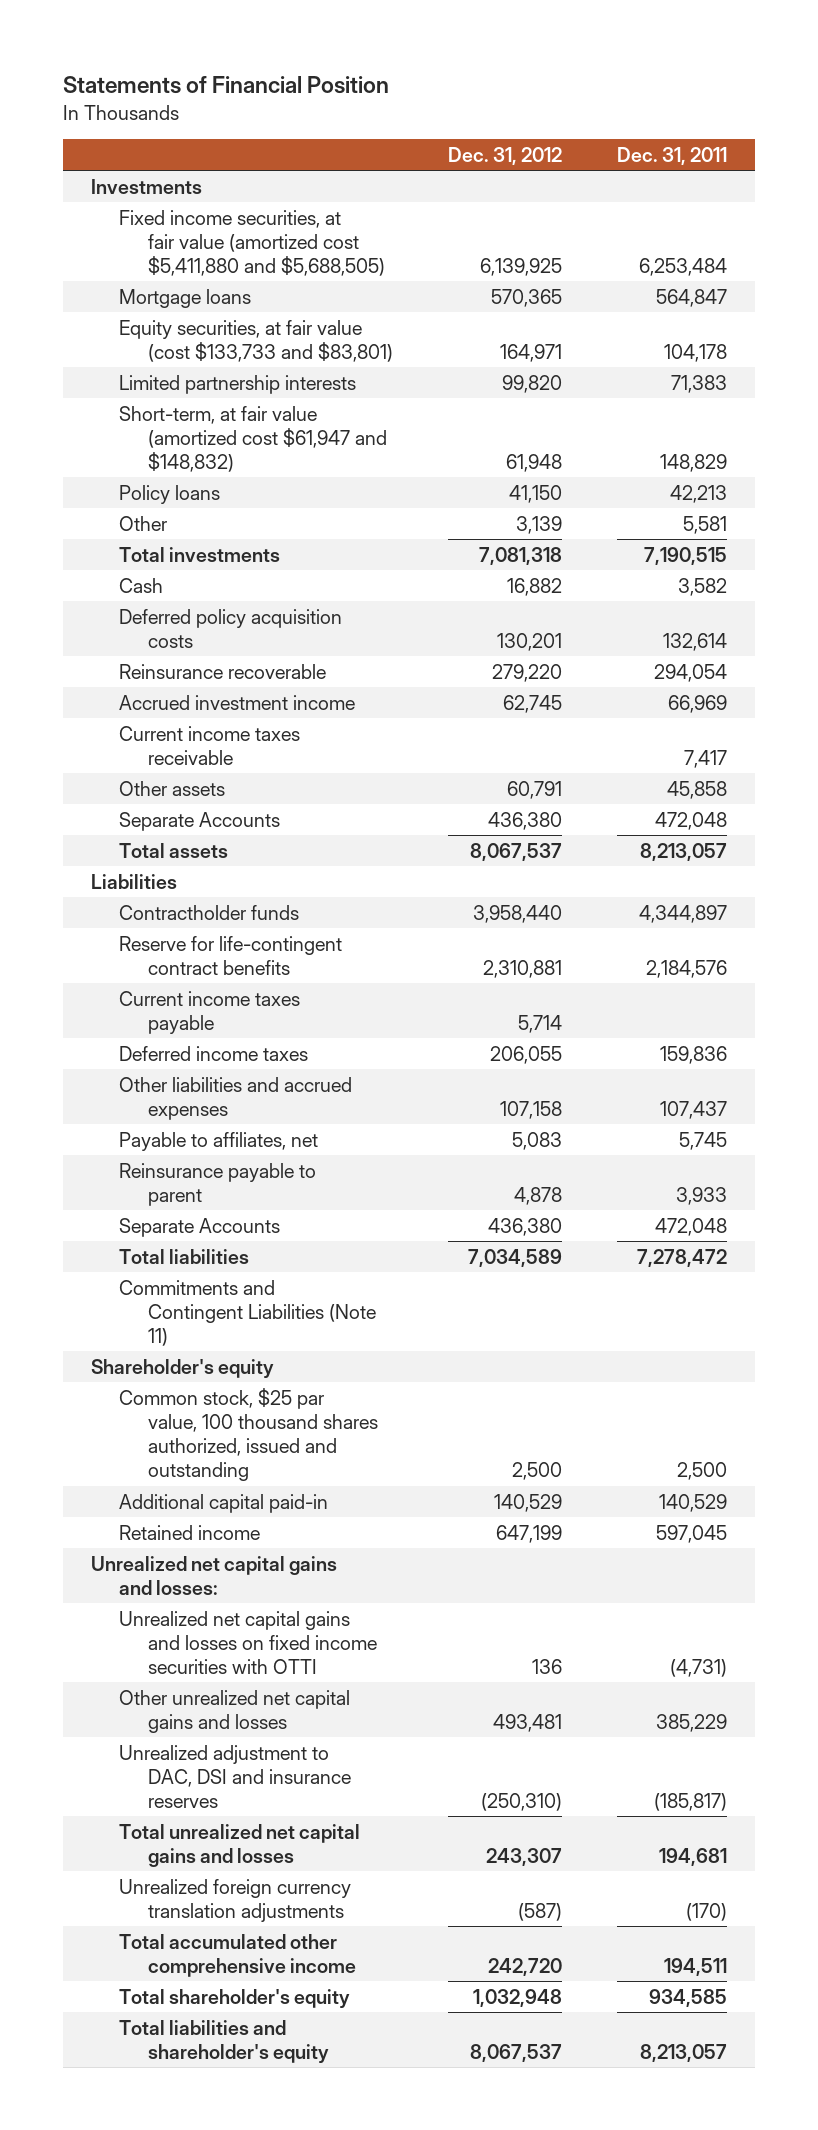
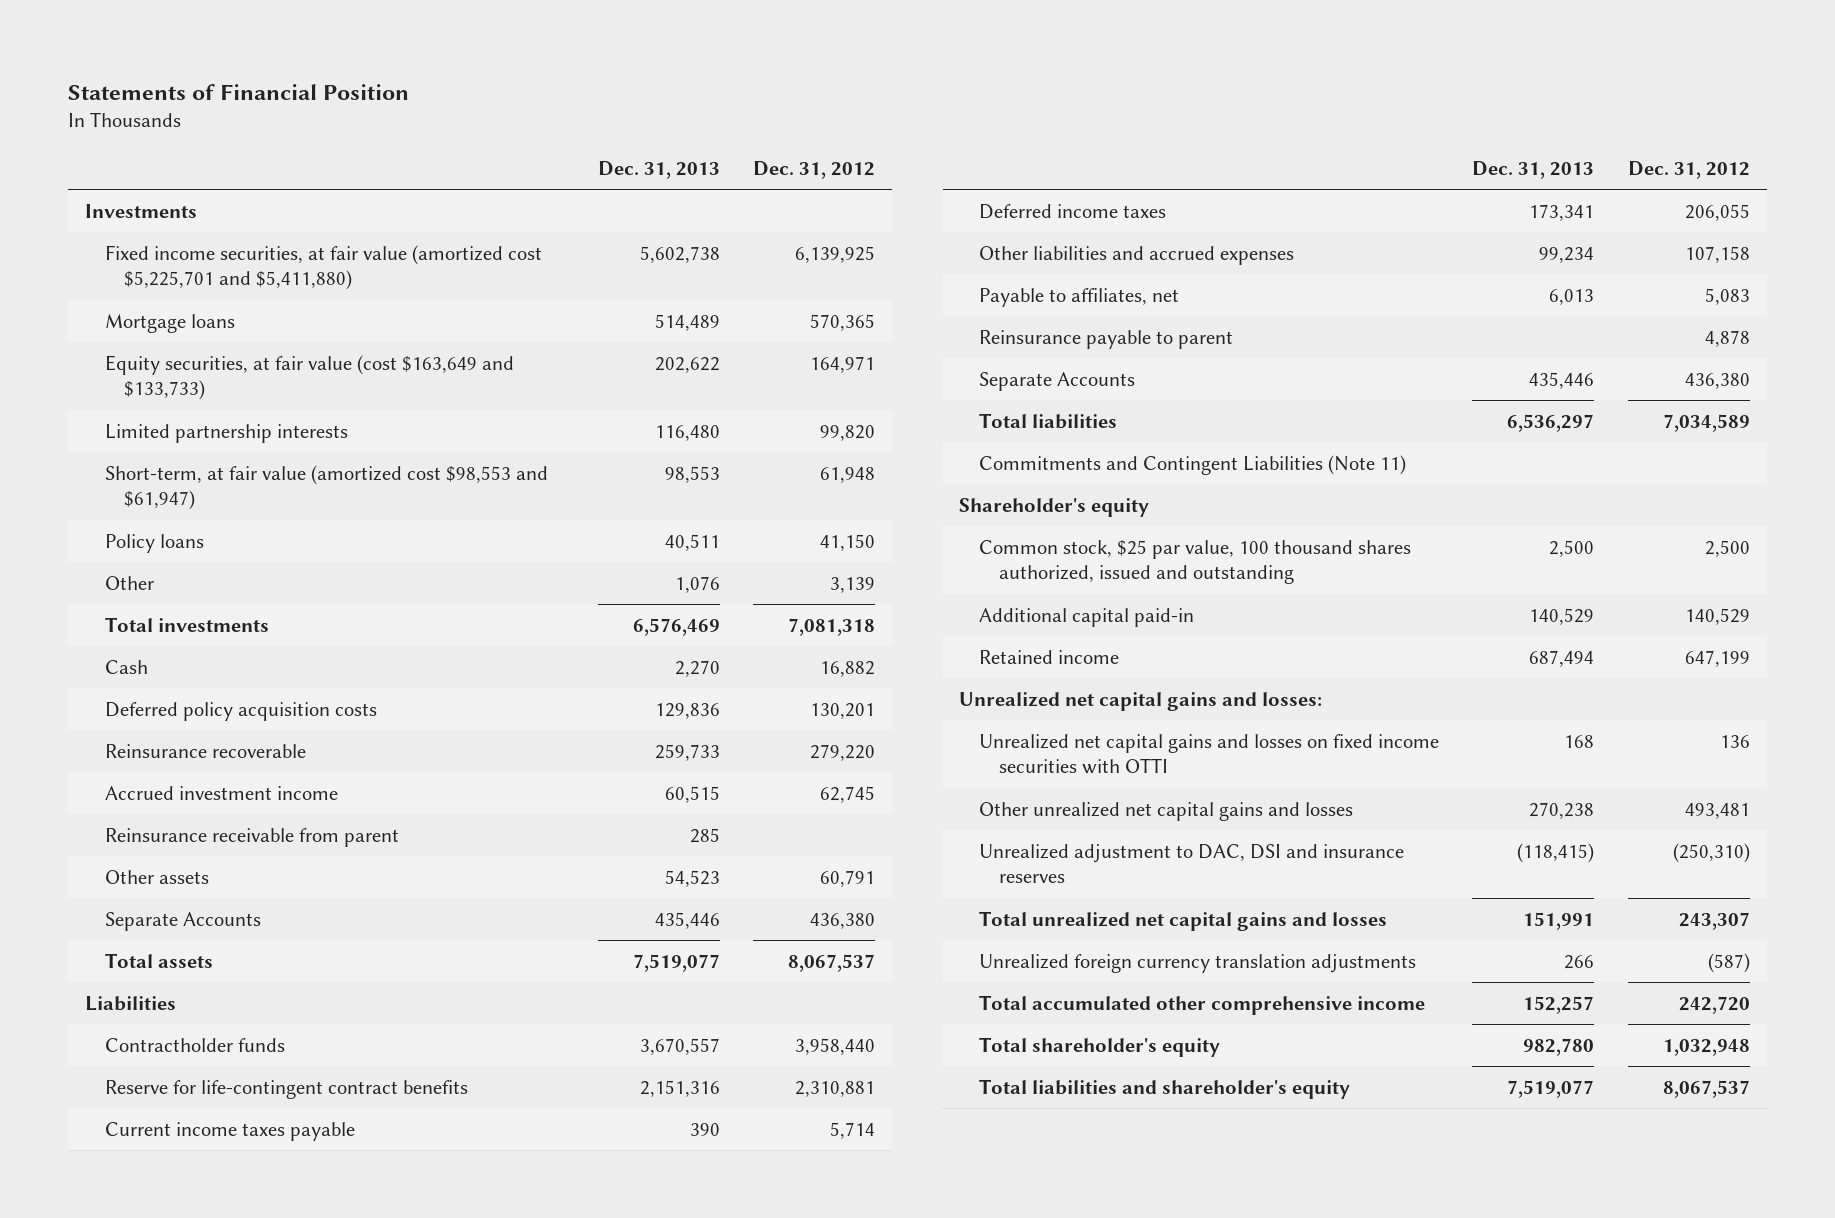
[617,146,728,165] Dec. 31, 2011 -> none
none -> [597,160,720,179] Dec. 31, 2013
[119,209,385,276] Fixed income securities, at fair value (amortized cost $5,411,880 and $5,688,505) -> [104,244,542,291] Fixed income securities, at fair value (amortized cost $5,225,701 and $5,411,880)
[119,319,393,362] Equity securities, at fair value (cost $133,733 and $83,801) -> [104,354,514,401] Equity securities, at fair value (cost $163,649 and $133,733)
[119,405,387,472] Short-term, at fair value (amortized cost $61,947 and $148,832) -> [104,464,548,511] Short-term, at fair value (amortized cost $98,553 and $61,947)
[119,725,301,765] Current income taxes receivable -> none
none -> [104,827,399,847] Reinsurance receivable from parent

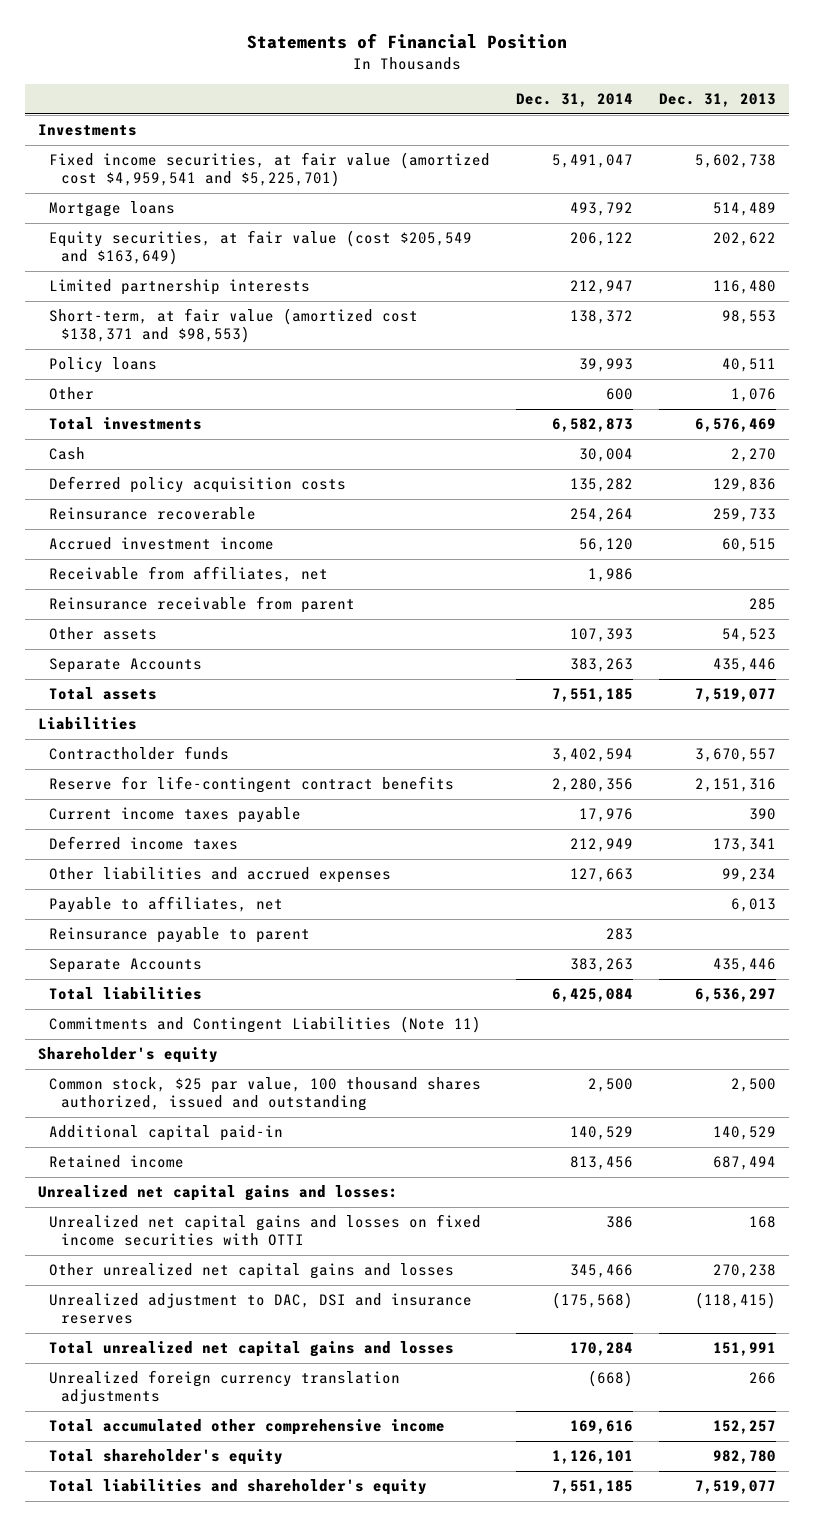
[753,160,876,179] Dec. 31, 2012 -> none
none -> [515,93,633,108] Dec. 31, 2014
[104,244,542,291] Fixed income securities, at fair value (amortized cost $5,225,701 and $5,411,880) -> [49,152,491,188] Fixed income securities, at fair value (amortized cost $4,959,541 and $5,225,701)
[104,354,514,401] Equity securities, at fair value (cost $163,649 and $133,733) -> [49,230,473,266] Equity securities, at fair value (cost $205,549 and $163,649)
[104,464,548,511] Short-term, at fair value (amortized cost $98,553 and $61,947) -> [49,308,419,344] Short-term, at fair value (amortized cost $138,371 and $98,553)
none -> [49,566,329,583] Receivable from affiliates, net

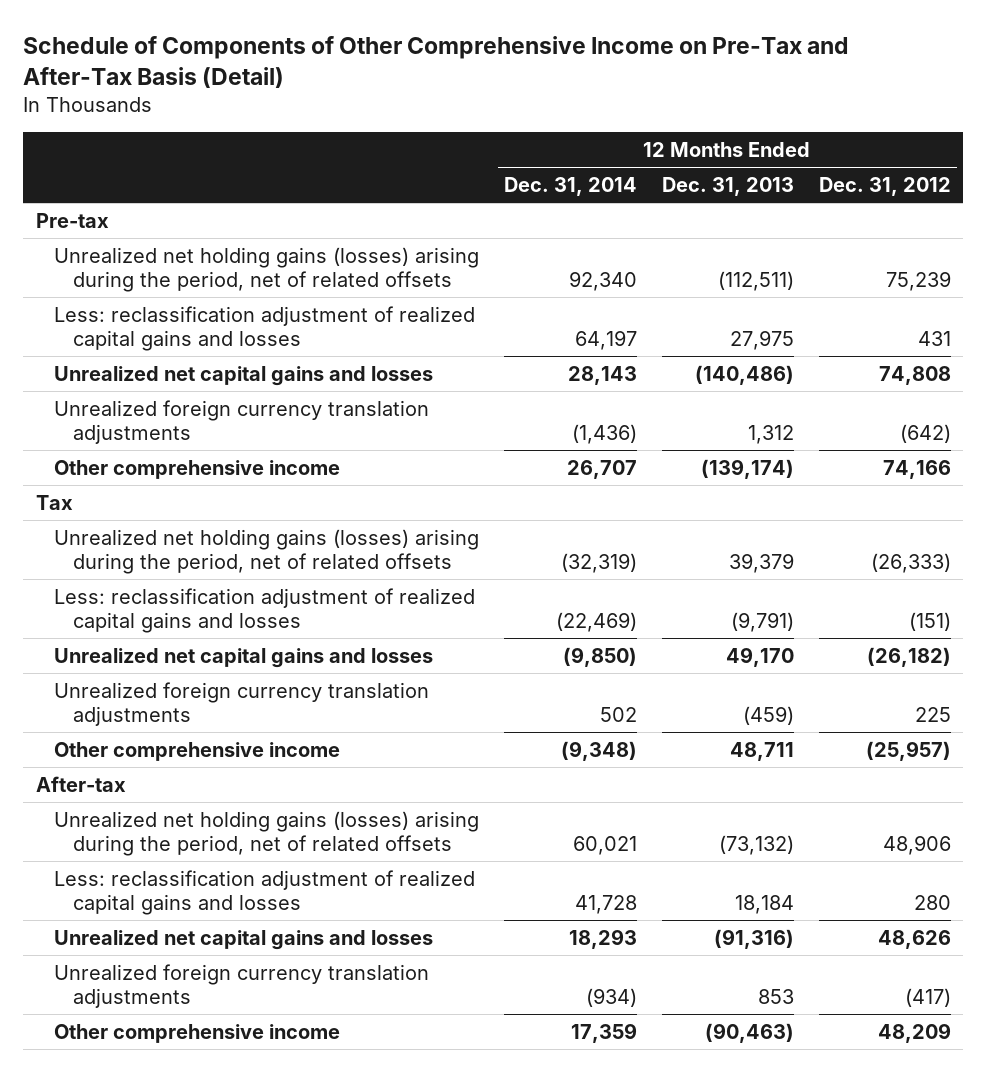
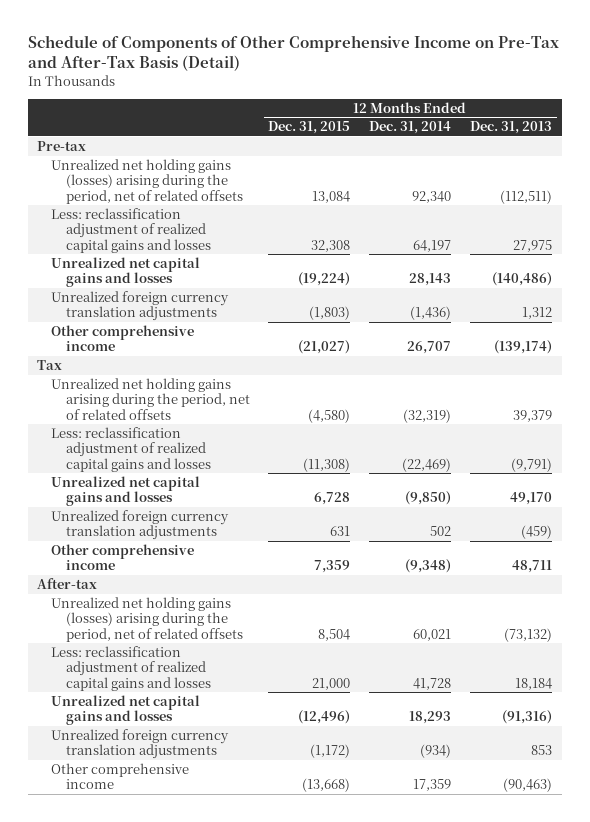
[818,177,951,197] Dec. 31, 2012 -> none
none -> [268,121,351,135] Dec. 31, 2015
[54,528,480,575] Unrealized net holding gains (losses) arising during the period, net of related offsets -> [51,378,250,420] Unrealized net holding gains arising during the period, net of related offsets

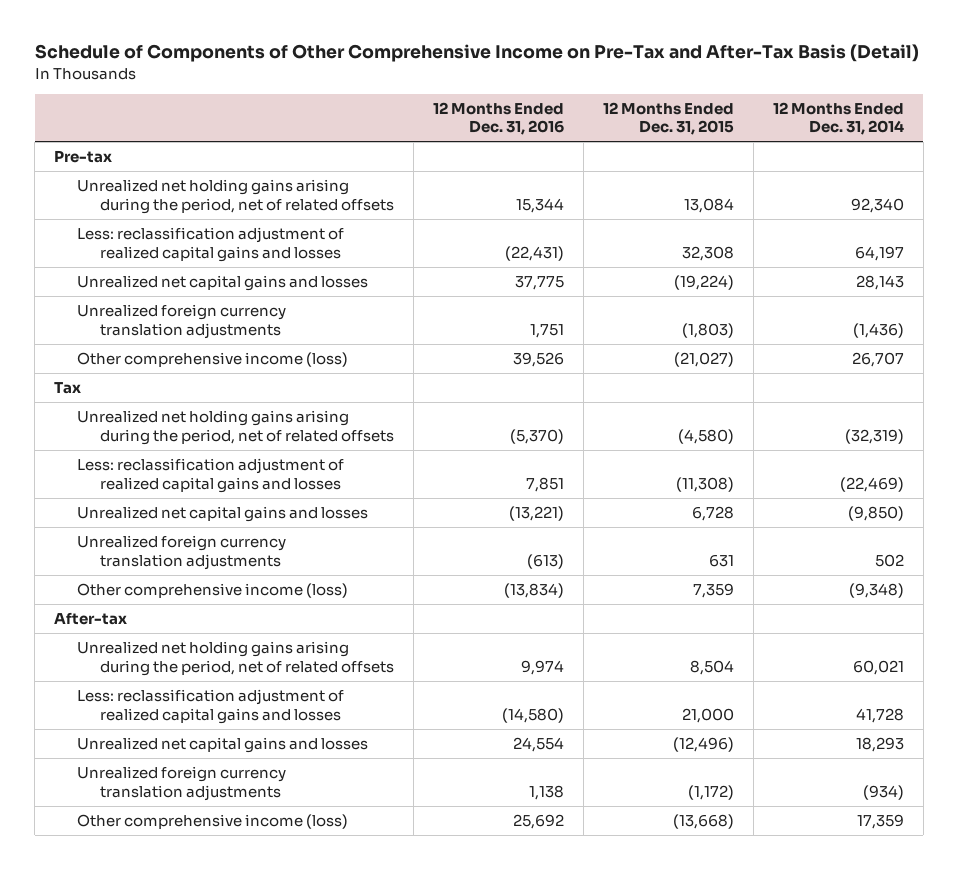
[470,121,553,135] Dec. 31, 2013 -> none
none -> [432,101,564,136] 12 Months Ended Dec. 31, 2016
[51,159,243,204] Unrealized net holding gains (losses) arising during the period, net of related offsets -> [77,178,394,214] Unrealized net holding gains arising during the period, net of related offsets
[51,325,195,352] Other comprehensive income -> [77,351,349,367] Other comprehensive income (loss)
[51,544,195,571] Other comprehensive income -> [77,582,349,598] Other comprehensive income (loss)
[51,597,243,642] Unrealized net holding gains (losses) arising during the period, net of related offsets -> [77,640,394,676] Unrealized net holding gains arising during the period, net of related offsets
[51,763,190,790] Other comprehensive income -> [77,813,349,829] Other comprehensive income (loss)

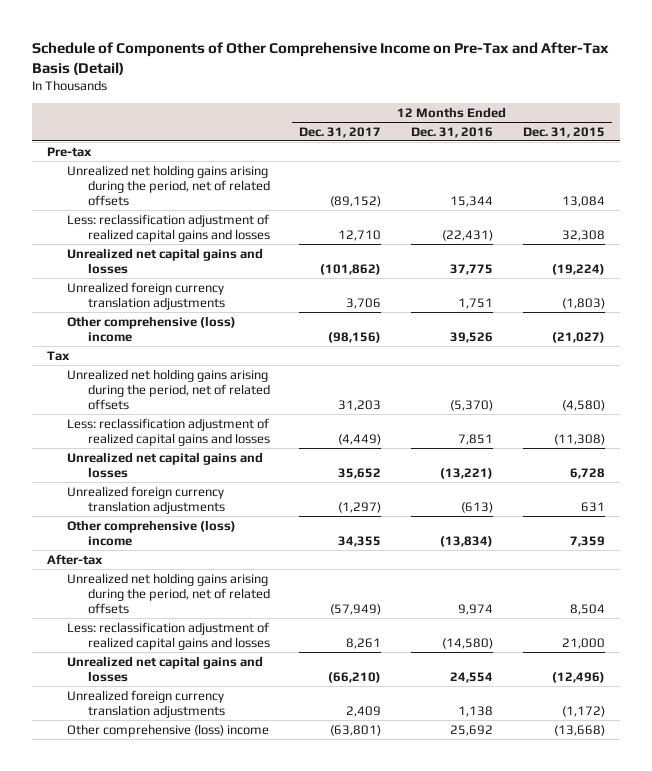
[772,101,904,136] 12 Months Ended Dec. 31, 2014 -> none
none -> [299,126,382,138] Dec. 31, 2017
[77,351,349,367] Other comprehensive income (loss) -> [67,315,237,342] Other comprehensive (loss) income
[77,582,349,598] Other comprehensive income (loss) -> [67,519,237,546] Other comprehensive (loss) income
[77,813,349,829] Other comprehensive income (loss) -> [67,723,270,737] Other comprehensive (loss) income

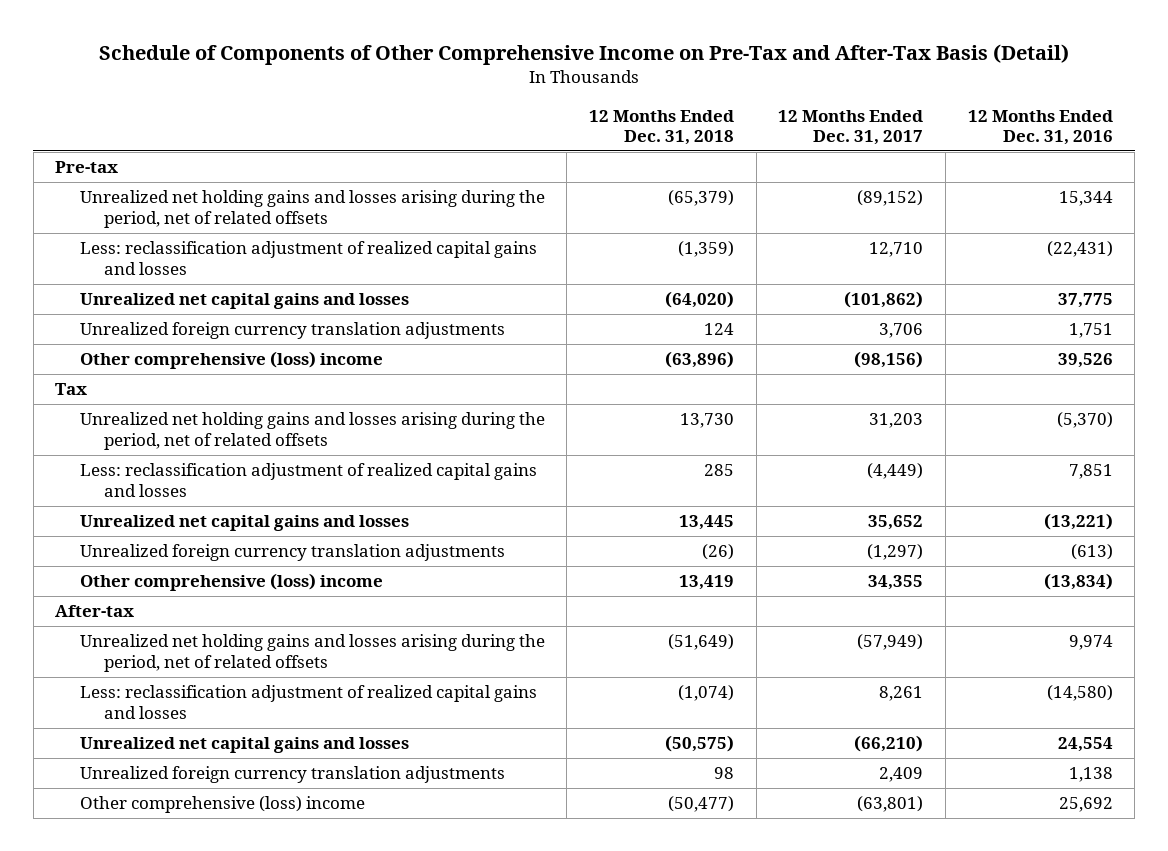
[523,126,606,138] Dec. 31, 2015 -> none
none -> [589,109,735,145] 12 Months Ended Dec. 31, 2018
[67,164,270,206] Unrealized net holding gains arising during the period, net of related offsets -> [79,190,545,228] Unrealized net holding gains and losses arising during the period, net of related offsets
[67,368,270,410] Unrealized net holding gains arising during the period, net of related offsets -> [79,412,545,450] Unrealized net holding gains and losses arising during the period, net of related offsets
[67,572,270,614] Unrealized net holding gains arising during the period, net of related offsets -> [79,634,545,672] Unrealized net holding gains and losses arising during the period, net of related offsets

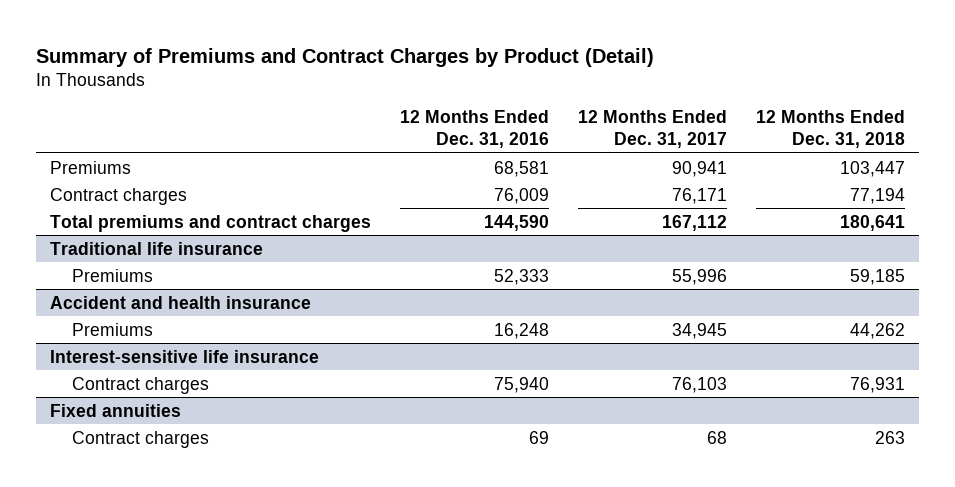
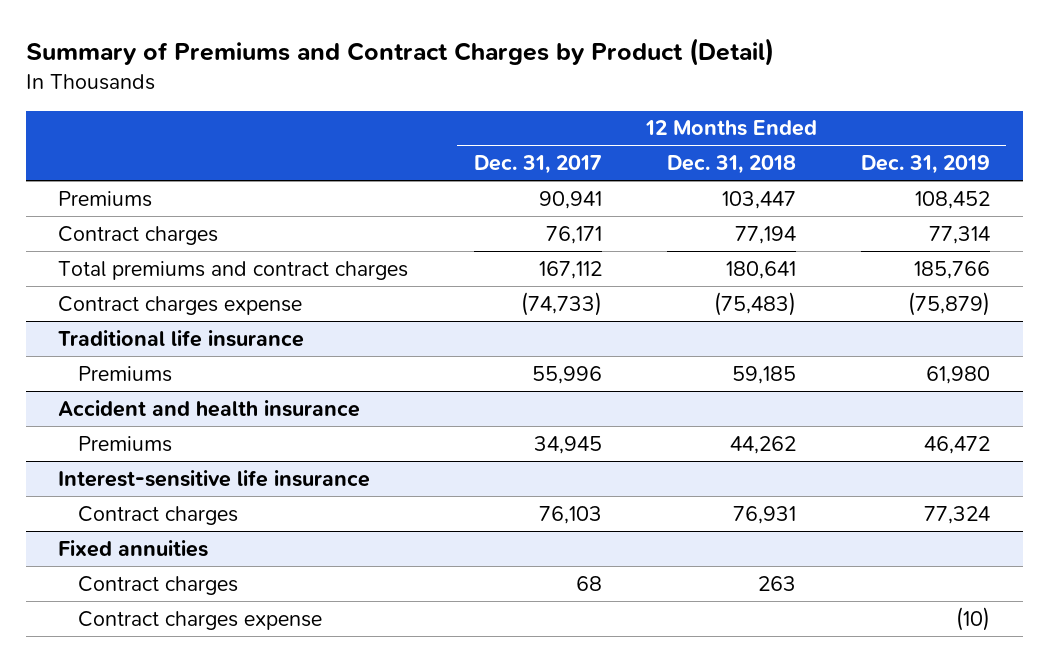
[400,110,550,149] 12 Months Ended Dec. 31, 2016 -> none
none -> [861,155,991,175] Dec. 31, 2019
none -> [58,295,303,315] Contract charges expense
none -> [78,610,323,630] Contract charges expense

